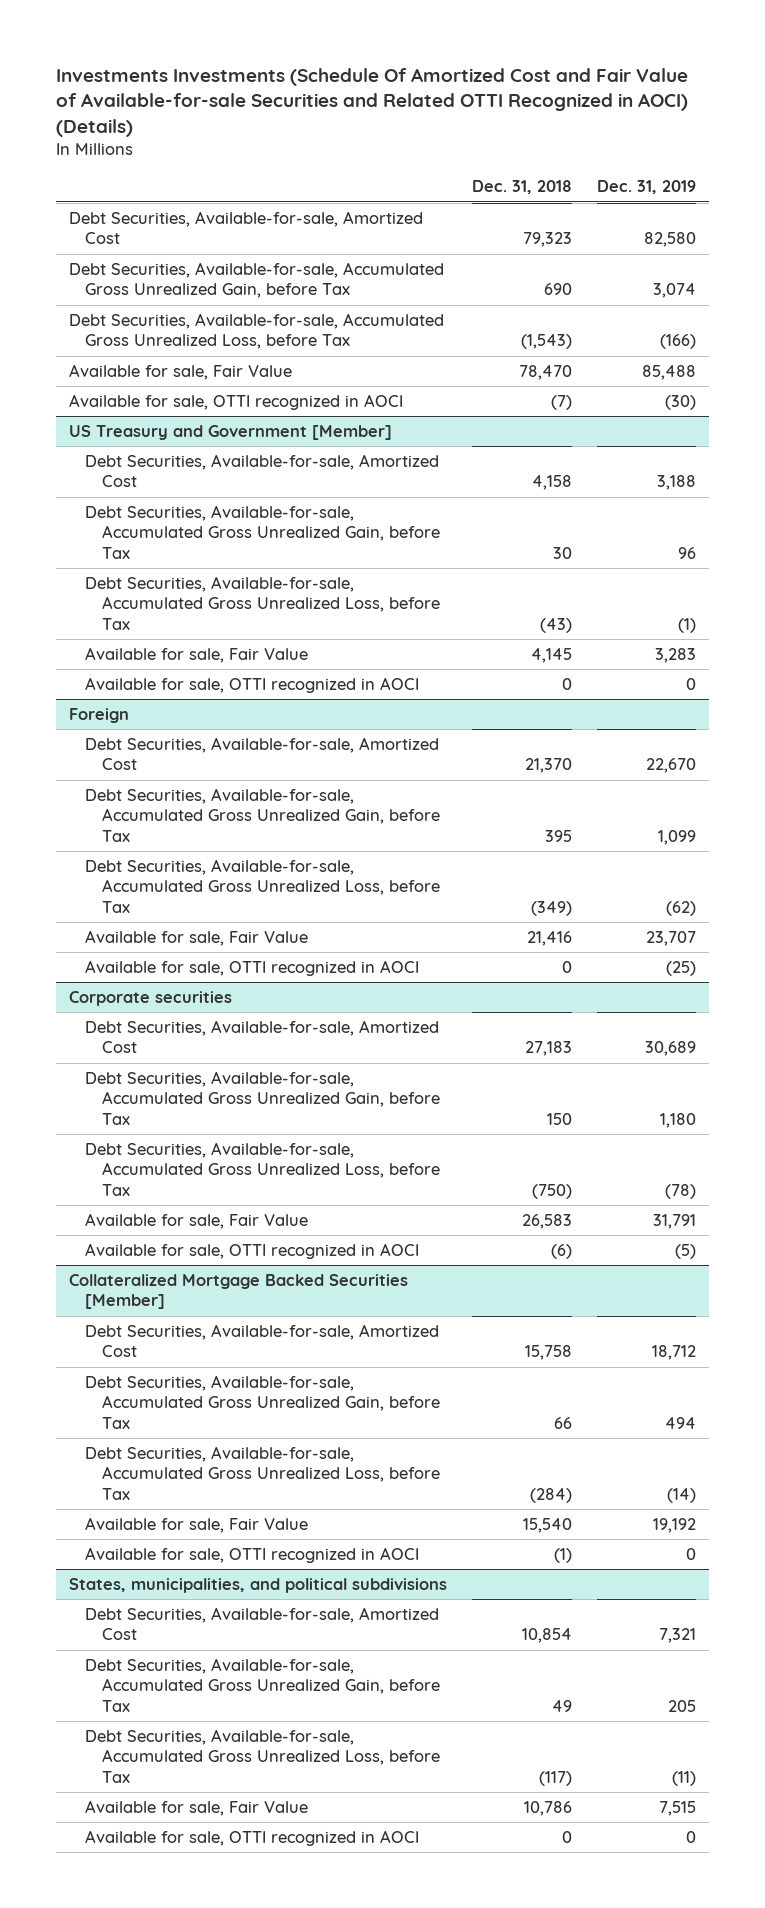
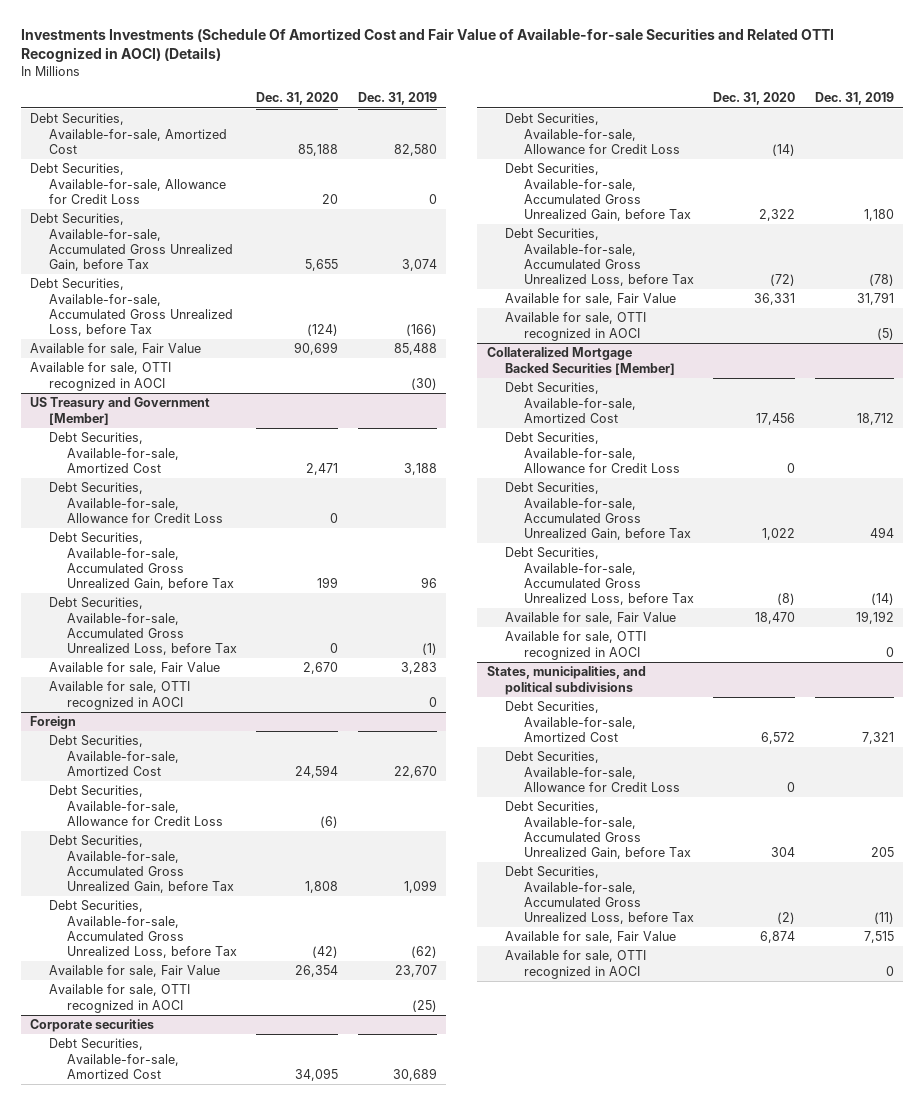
[471,180,572,195] Dec. 31, 2018 -> none
none -> [256,92,339,106] Dec. 31, 2020
none -> [30,163,226,204] Debt Securities, Available-for-sale, Allowance for Credit Loss
none -> [48,482,224,523] Debt Securities, Available-for-sale, Allowance for Credit Loss
none -> [48,785,224,826] Debt Securities, Available-for-sale, Allowance for Credit Loss
none -> [505,113,680,154] Debt Securities, Available-for-sale, Allowance for Credit Loss
none -> [505,432,680,473] Debt Securities, Available-for-sale, Allowance for Credit Loss
none -> [505,751,680,792] Debt Securities, Available-for-sale, Allowance for Credit Loss

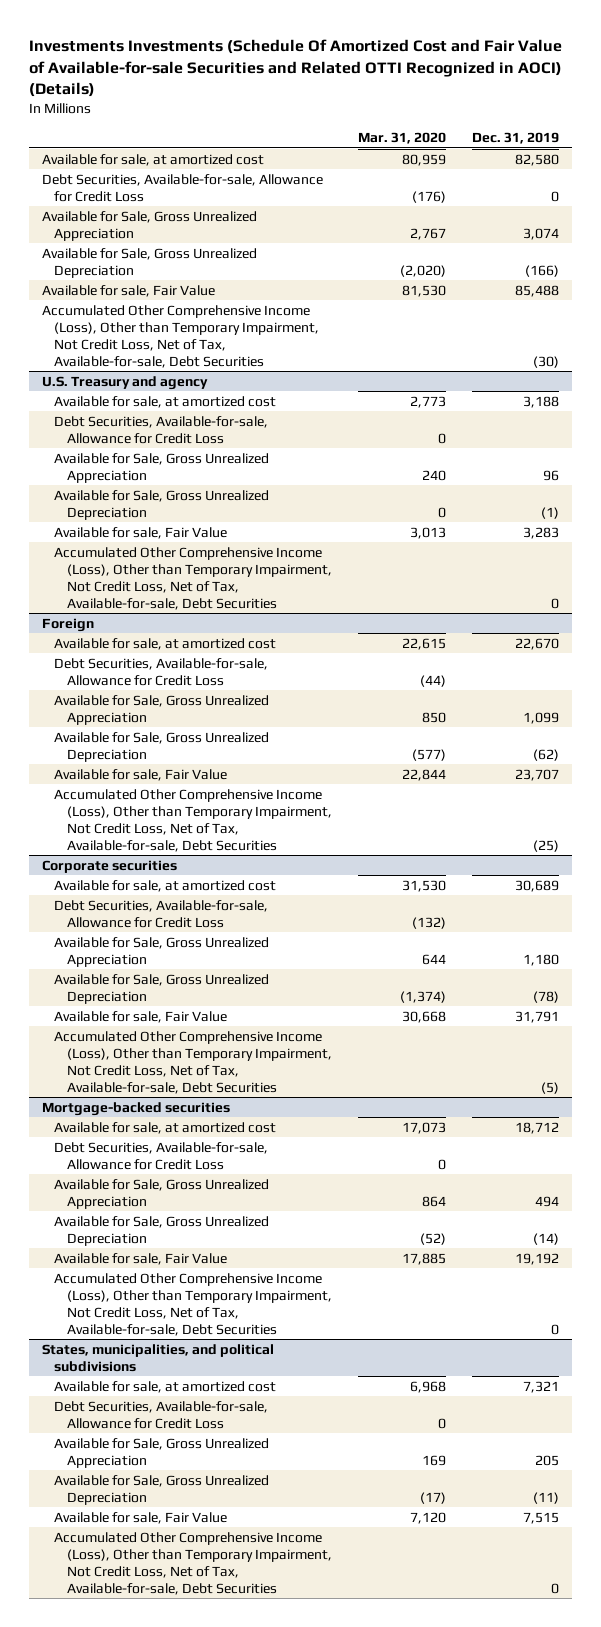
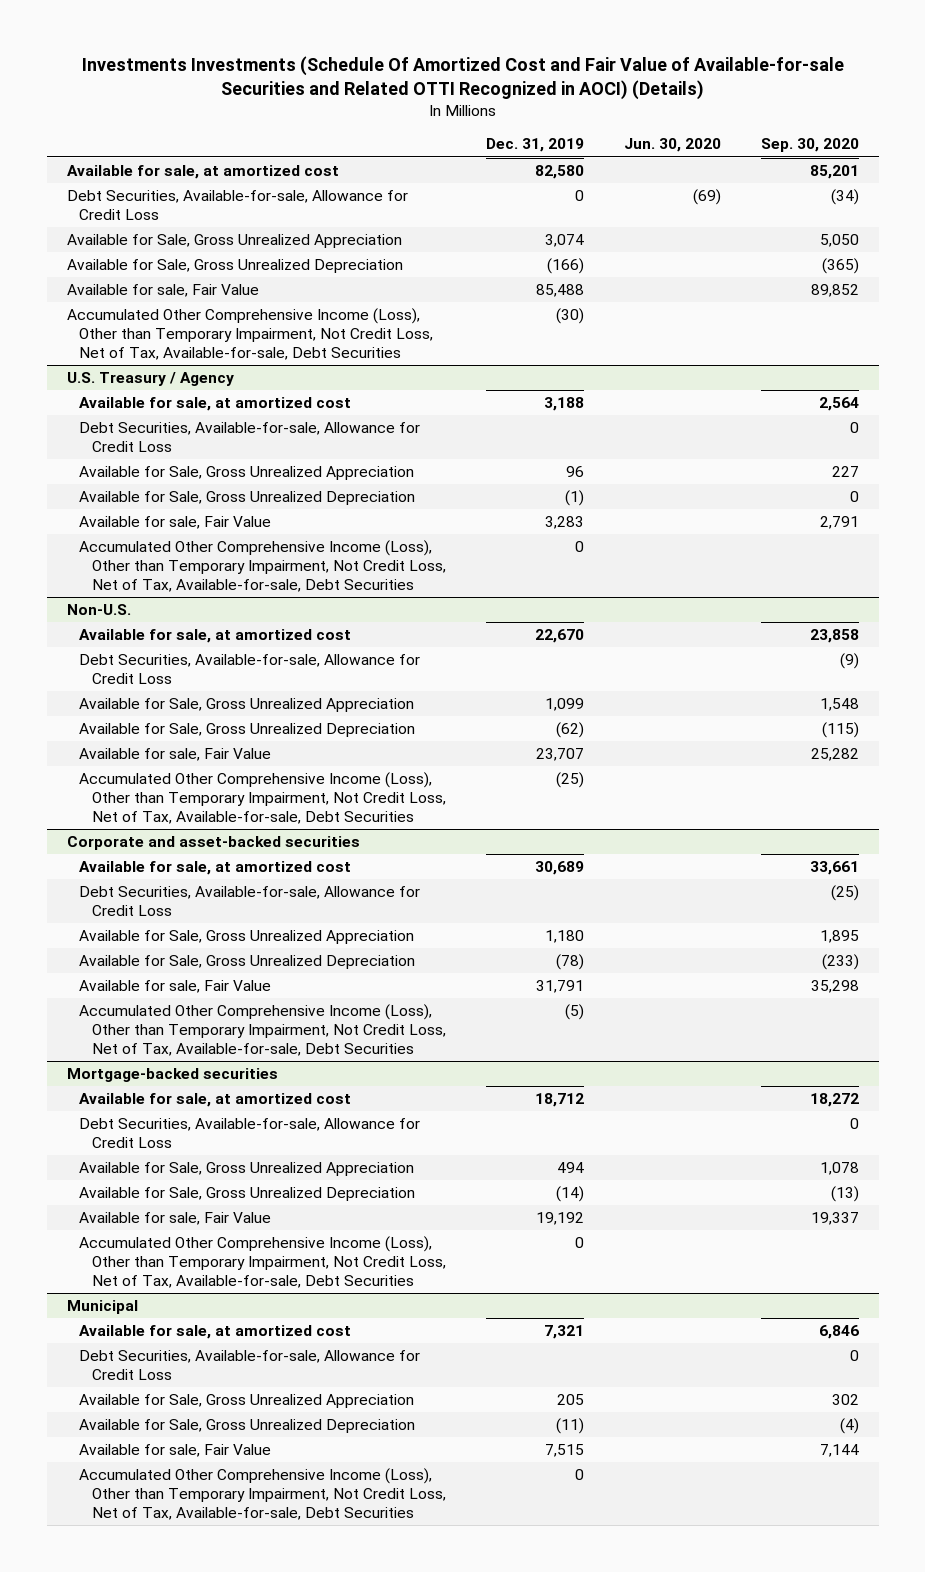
[357,132,446,145] Mar. 31, 2020 -> none
none -> [623,138,721,153] Jun. 30, 2020
none -> [760,138,859,153] Sep. 30, 2020
[41,375,208,390] U.S. Treasury and agency -> [66,372,234,387] U.S. Treasury / Agency
[41,617,94,632] Foreign -> [66,604,131,616] Non-U.S.
[41,859,177,873] Corporate securities -> [66,836,360,851] Corporate and asset-backed securities
[41,1343,274,1372] States, municipalities, and political subdivisions -> [66,1300,138,1315] Municipal

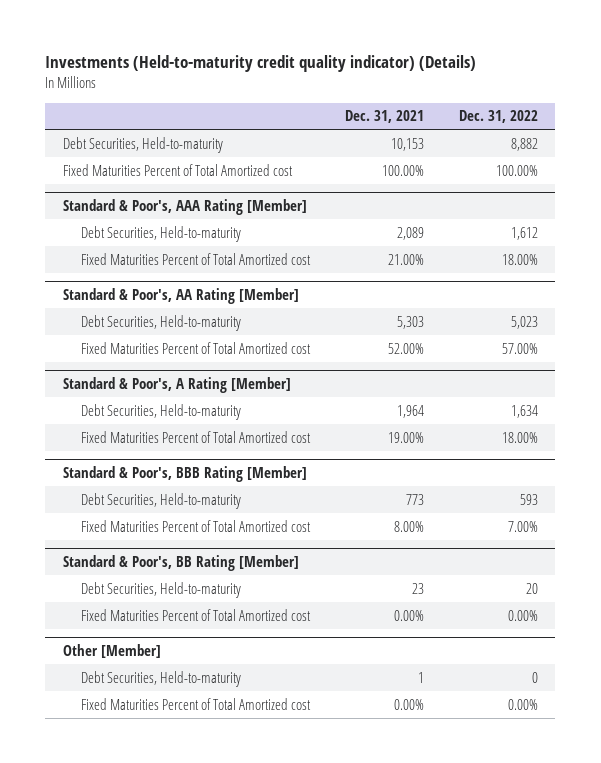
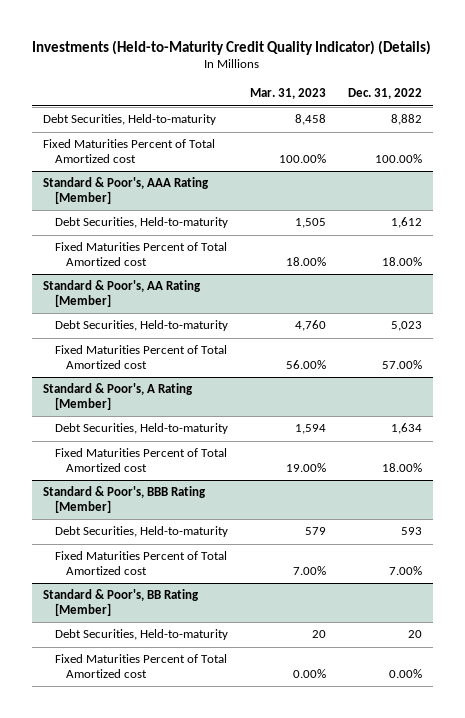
[45,55,477,73] Investments (Held-to-maturity credit quality indicator) (Details) -> [32,39,432,55] Investments (Held-to-Maturity Credit Quality Indicator) (Details)
[345,110,425,124] Dec. 31, 2021 -> none
none -> [249,88,326,100] Mar. 31, 2023
[62,644,161,659] Other [Member] -> none
[81,670,242,687] Debt Securities, Held-to-maturity -> none
[81,697,312,710] Fixed Maturities Percent of Total Amortized cost -> none

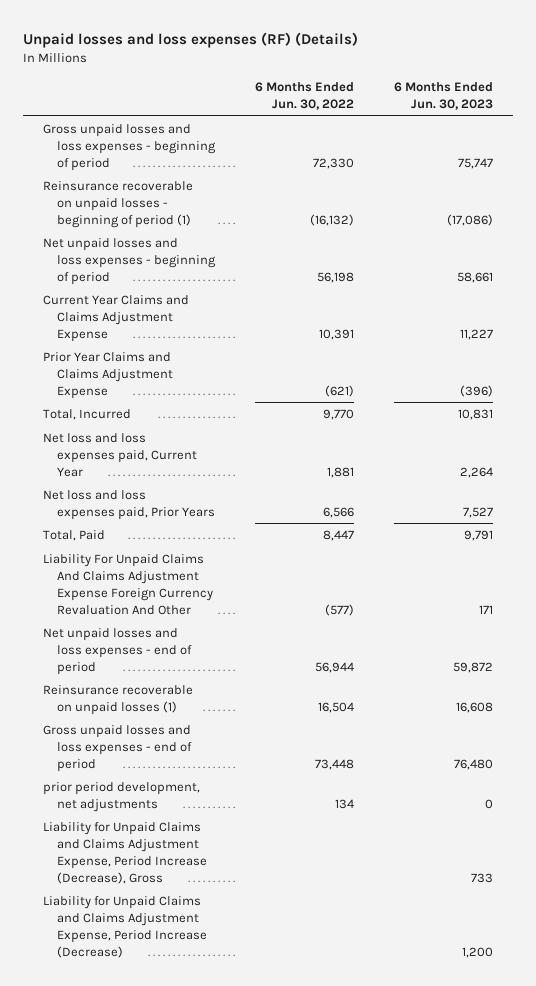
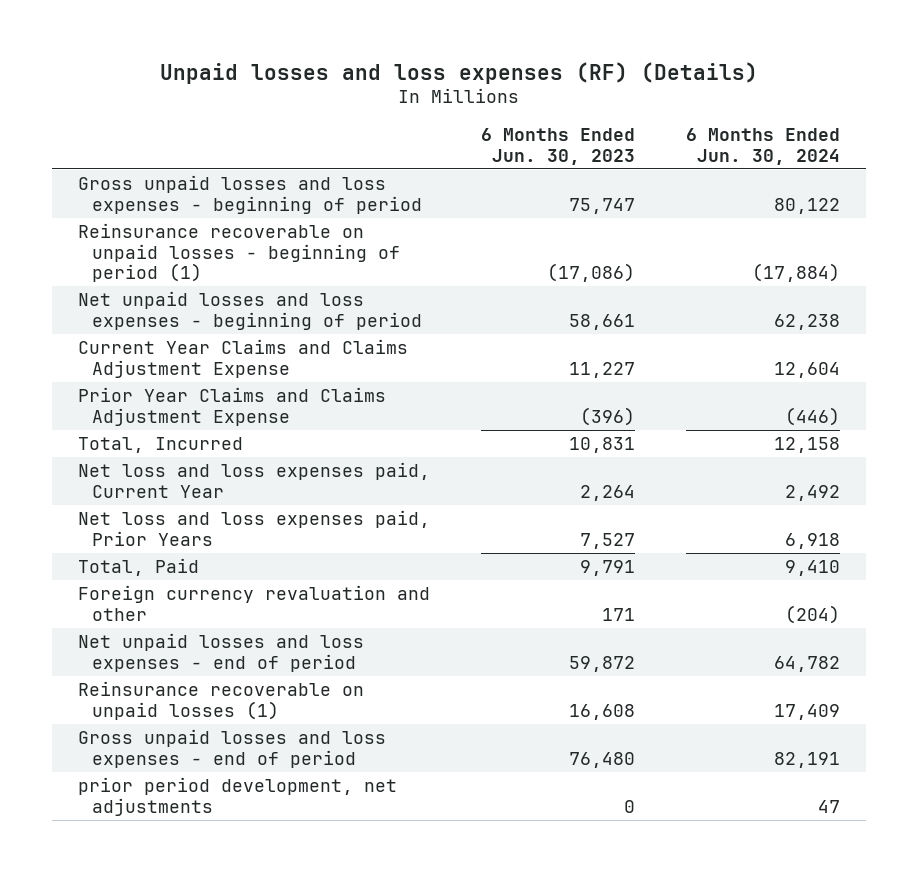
[255,82,355,110] 6 Months Ended Jun. 30, 2022 -> none
none -> [686,128,841,165] 6 Months Ended Jun. 30, 2024
[43,553,214,615] Liability For Unpaid Claims And Claims Adjustment Expense Foreign Currency Revaluation And Other -> [77,585,430,621] Foreign currency revaluation and other
[43,821,208,884] Liability for Unpaid Claims and Claims Adjustment Expense, Period Increase (Decrease), Gross -> none
[43,895,208,958] Liability for Unpaid Claims and Claims Adjustment Expense, Period Increase (Decrease) -> none

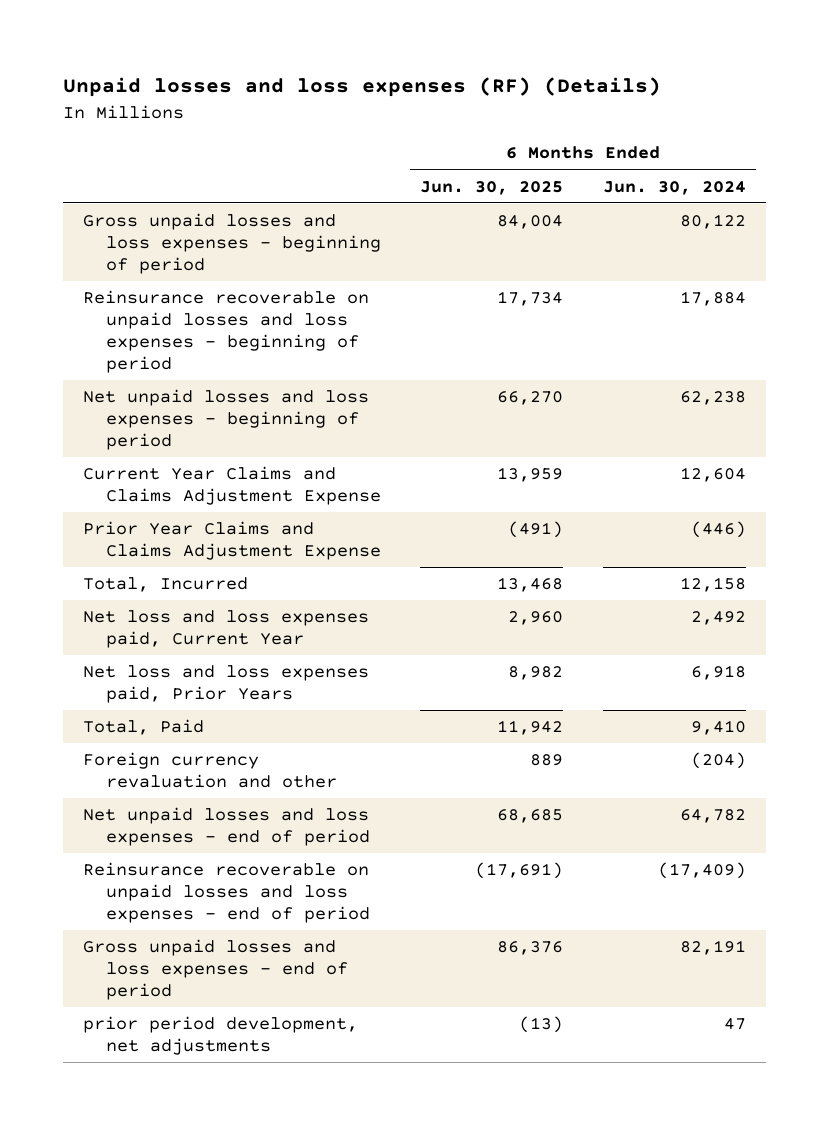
[480,128,635,165] 6 Months Ended Jun. 30, 2023 -> none
none -> [420,180,564,195] Jun. 30, 2025
[77,223,400,282] Reinsurance recoverable on unpaid losses - beginning of period (1) -> [82,290,369,373] Reinsurance recoverable on unpaid losses and loss expenses - beginning of period
[752,262,841,282] (17,884) -> [680,291,747,307] 17,884
[77,681,364,720] Reinsurance recoverable on unpaid losses (1) -> [82,862,370,923] Reinsurance recoverable on unpaid losses and loss expenses - end of period
[774,703,841,720] 17,409 -> [658,862,747,880] (17,409)

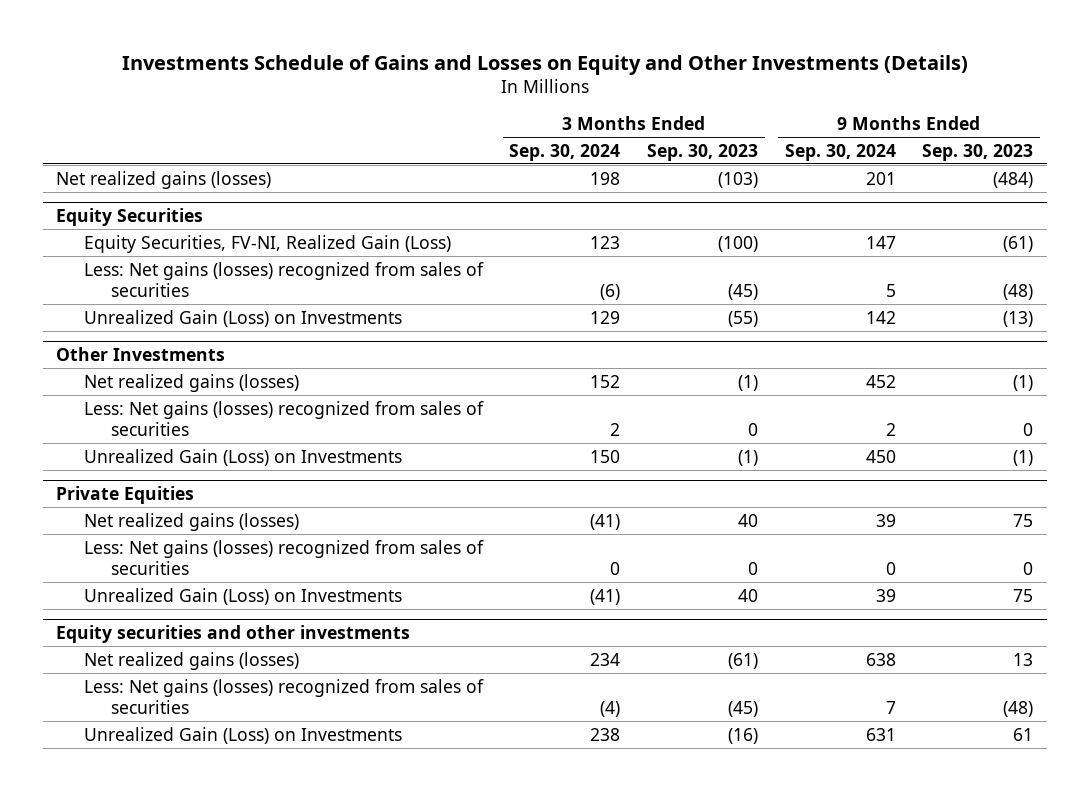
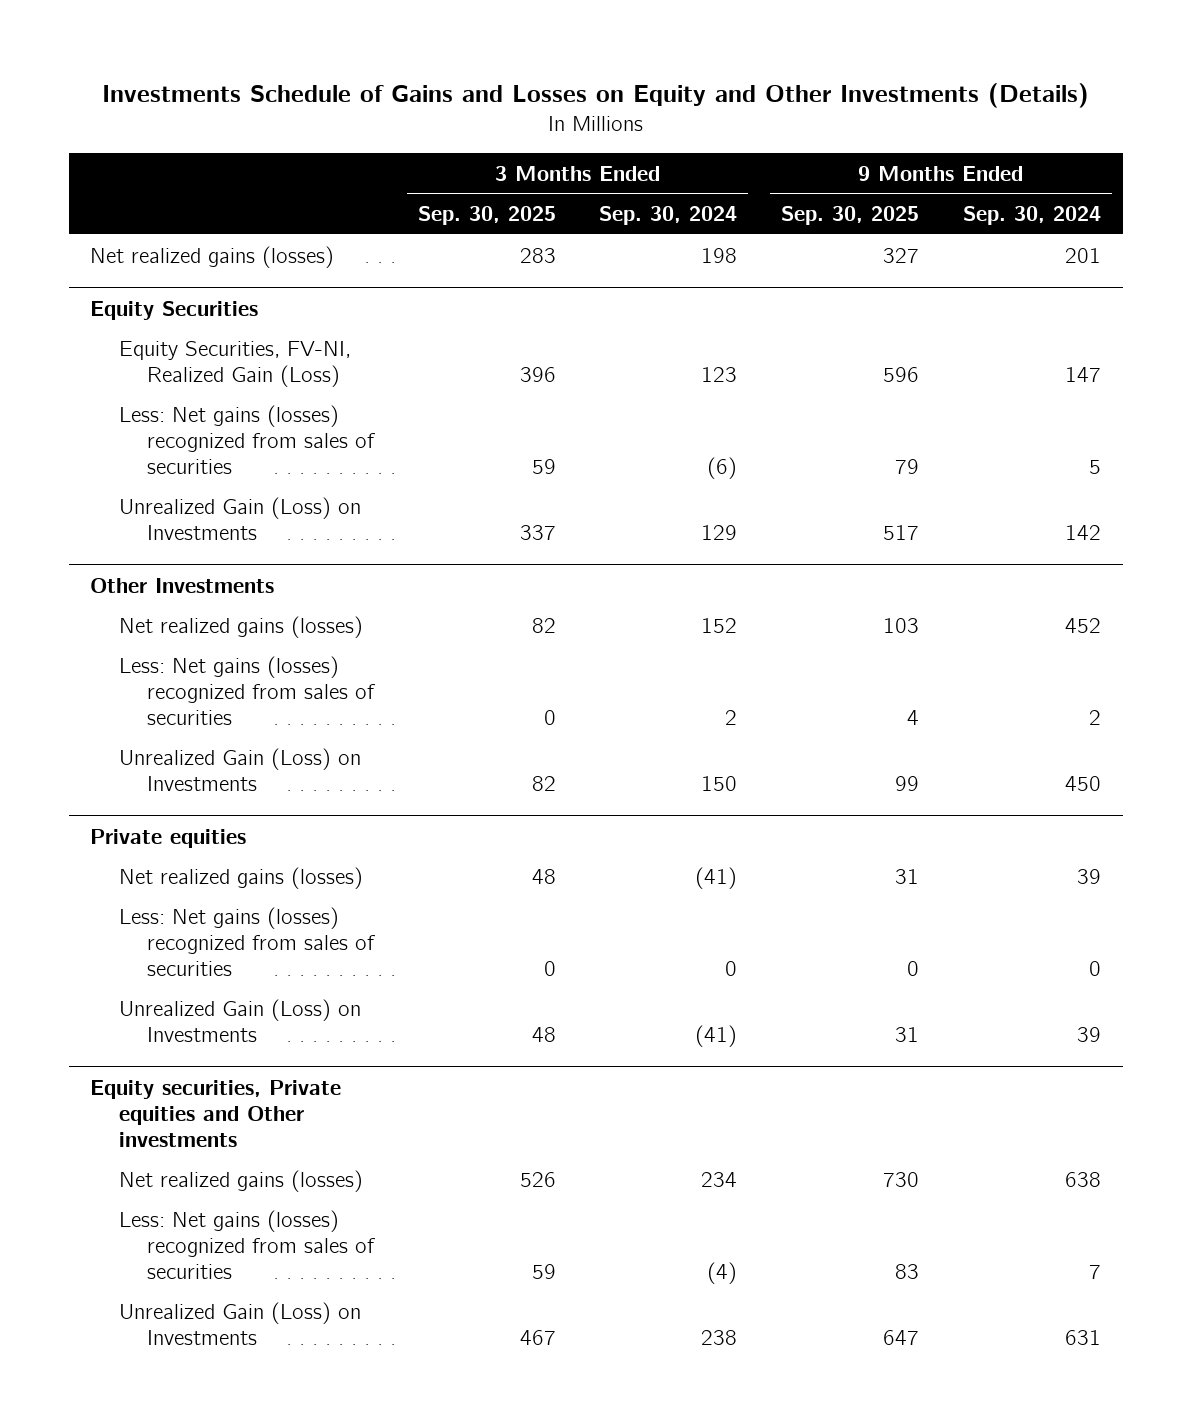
[647,143,759,161] Sep. 30, 2023 -> none
[922,143,1034,161] Sep. 30, 2023 -> none
none -> [417,206,556,226] Sep. 30, 2025
none -> [781,206,920,226] Sep. 30, 2025
[56,486,195,505] Private Equities -> [90,828,247,848] Private equities
[56,625,411,644] Equity securities and other investments -> [90,1079,342,1147] Equity securities, Private equities and Other investments

